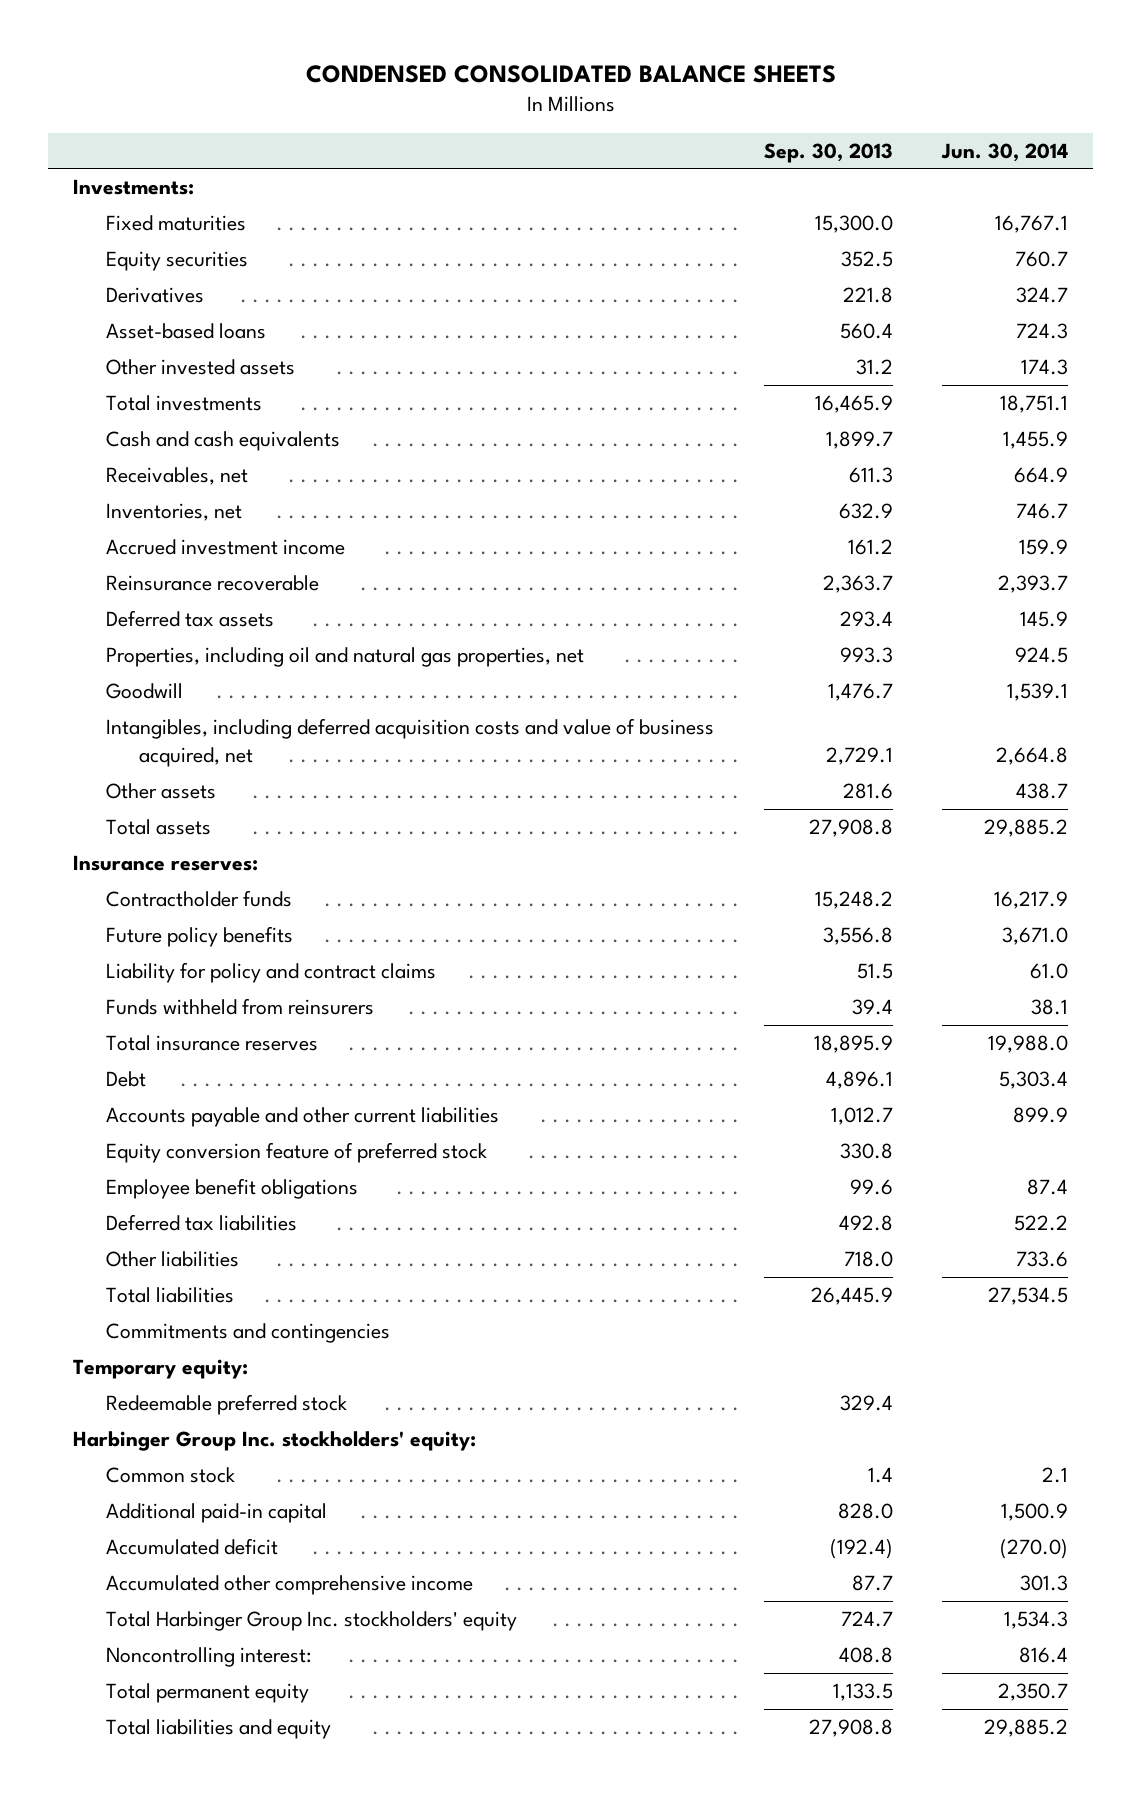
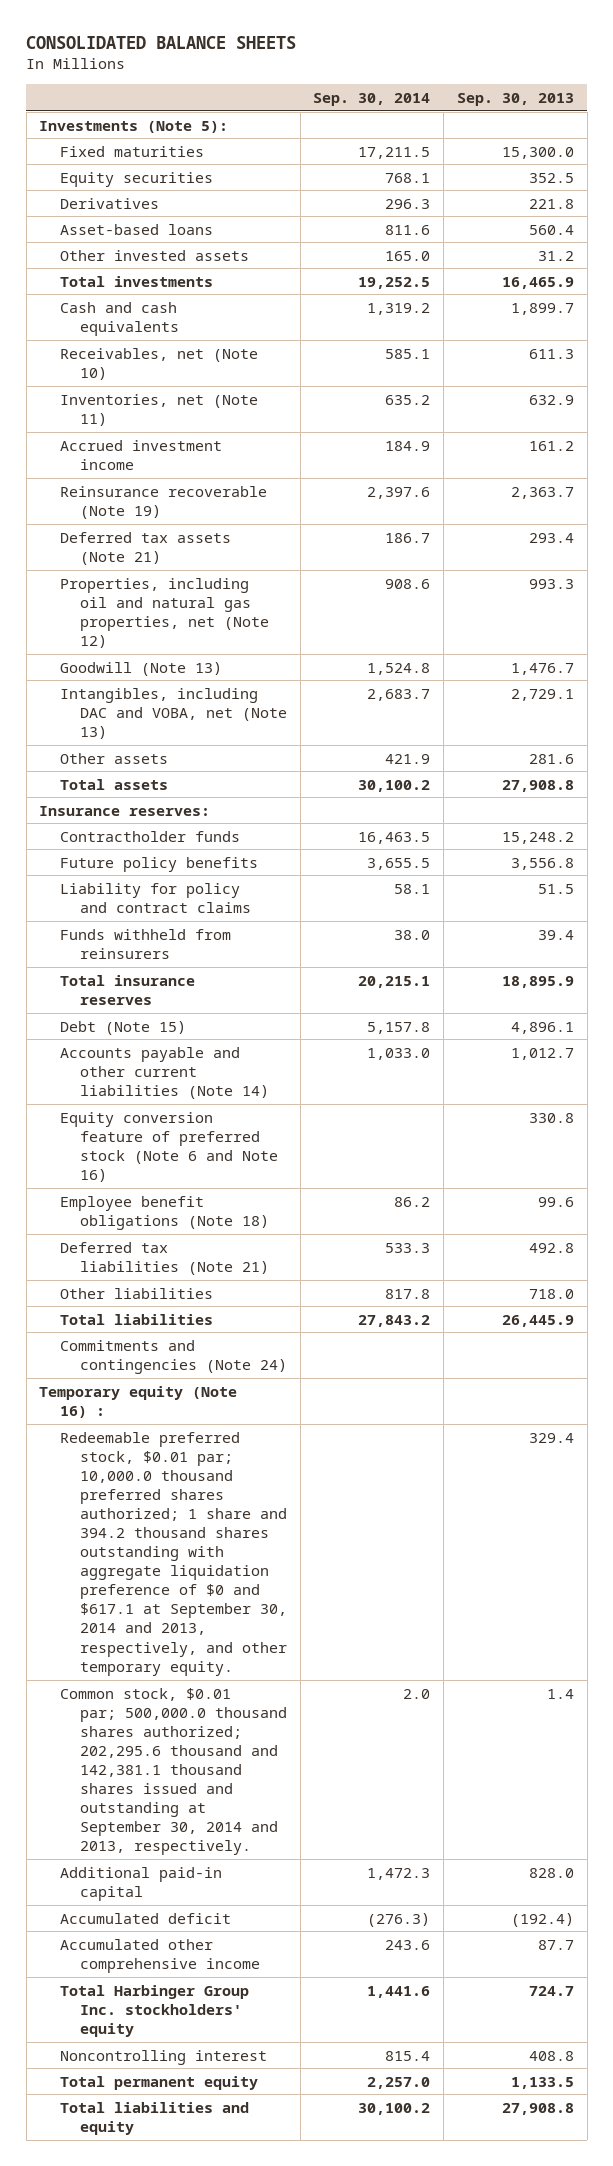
[305,64,836,83] CONDENSED CONSOLIDATED BALANCE SHEETS -> [26,36,297,50] CONSOLIDATED BALANCE SHEETS
[941,142,1069,162] Jun. 30, 2014 -> none
none -> [313,92,431,106] Sep. 30, 2014
[73,179,195,196] Investments: -> [39,120,229,133] Investments (Note 5):
[106,467,249,486] Receivables, net -> [59,347,258,380] Receivables, net (Note 10)
[106,503,243,522] Inventories, net -> [59,393,258,426] Inventories, net (Note 11)
[106,575,320,592] Reinsurance recoverable -> [59,485,267,519] Reinsurance recoverable (Note 19)
[106,610,275,628] Deferred tax assets -> [59,531,231,565] Deferred tax assets (Note 21)
[106,647,585,668] Properties, including oil and natural gas properties, net -> [59,577,269,648] Properties, including oil and natural gas properties, net (Note 12)
[106,683,184,700] Goodwill -> [59,661,222,676] Goodwill (Note 13)
[106,718,715,768] Intangibles, including deferred acquisition costs and value of business acquired, net -> [59,687,287,739] Intangibles, including DAC and VOBA, net (Note 13)
[106,1071,147,1088] Debt -> [59,1020,186,1035] Debt (Note 15)
[106,1107,500,1128] Accounts payable and other current liabilities -> [59,1046,269,1099] Accounts payable and other current liabilities (Note 14)
[106,1142,488,1164] Equity conversion feature of preferred stock -> [59,1111,278,1182] Equity conversion feature of preferred stock (Note 6 and Note 16)
[106,1178,359,1200] Employee benefit obligations -> [59,1195,269,1230] Employee benefit obligations (Note 18)
[106,1214,298,1232] Deferred tax liabilities -> [59,1241,269,1275] Deferred tax liabilities (Note 21)
[73,1431,477,1452] Harbinger Group Inc. stockholders' equity: -> none
[106,1323,391,1344] Commitments and contingencies -> [59,1339,287,1374] Commitments and contingencies (Note 24)
[73,1359,249,1380] Temporary equity: -> [39,1385,238,1418] Temporary equity (Note 16) :
[106,1394,348,1416] Redeemable preferred stock -> [59,1431,287,1676] Redeemable preferred stock, $0.01 par; 10,000.0 thousand preferred shares authorized; 1 share and 394.2 thousand shares outstanding with aggregate liquidation preference of $0 and $617.1 at September 30, 2014 and 2013, respectively, and other temporary equity.
[106,1467,236,1484] Common stock -> [59,1687,287,1856] Common stock, $0.01 par; 500,000.0 thousand shares authorized; 202,295.6 thousand and 142,381.1 thousand shares issued and outstanding at September 30, 2014 and 2013, respectively.
[106,1647,313,1668] Noncontrolling interest: -> [59,2049,267,2065] Noncontrolling interest

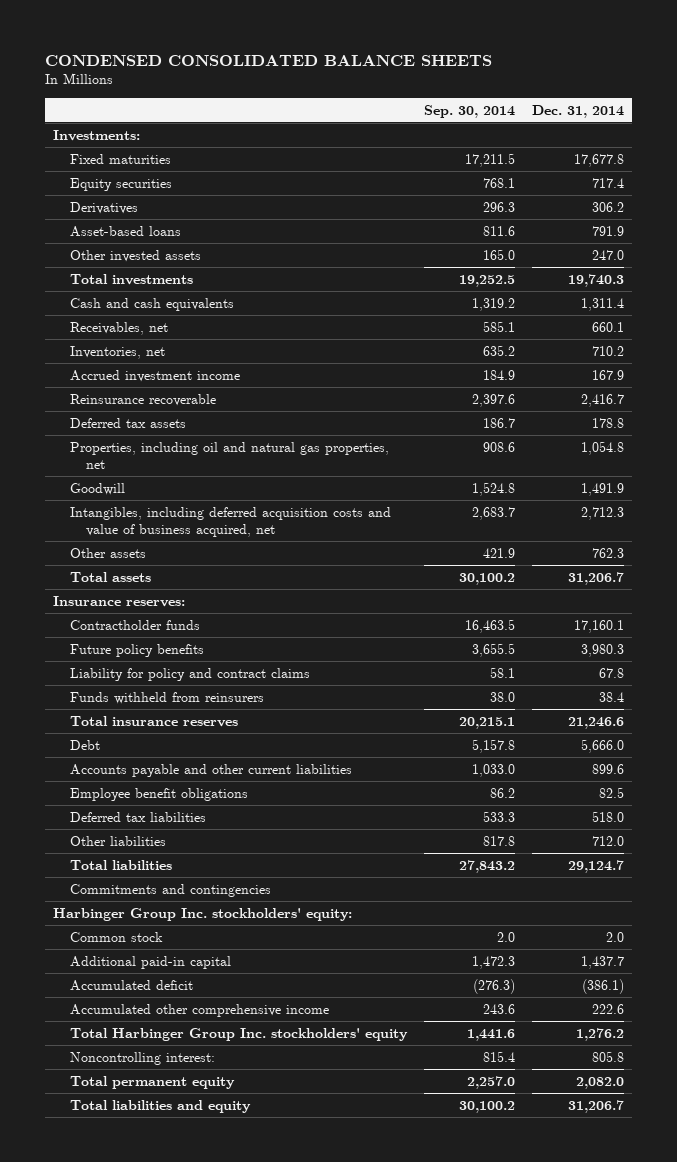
[26,36,297,50] CONSOLIDATED BALANCE SHEETS -> [44,54,492,66] CONDENSED CONSOLIDATED BALANCE SHEETS
[457,92,575,106] Sep. 30, 2013 -> none
none -> [531,104,624,118] Dec. 31, 2014
[39,120,229,133] Investments (Note 5): -> [53,129,141,141] Investments:
[59,347,258,380] Receivables, net (Note 10) -> [69,321,168,335] Receivables, net
[59,393,258,426] Inventories, net (Note 11) -> [69,345,165,359] Inventories, net
[59,485,267,519] Reinsurance recoverable (Note 19) -> [69,393,216,406] Reinsurance recoverable
[59,531,231,565] Deferred tax assets (Note 21) -> [69,417,186,428] Deferred tax assets
[59,577,269,648] Properties, including oil and natural gas properties, net (Note 12) -> [69,441,389,469] Properties, including oil and natural gas properties, net
[59,661,222,676] Goodwill (Note 13) -> [69,482,125,495] Goodwill
[59,687,287,739] Intangibles, including DAC and VOBA, net (Note 13) -> [69,506,391,537] Intangibles, including deferred acquisition costs and value of business acquired, net
[59,1111,278,1182] Equity conversion feature of preferred stock (Note 6 and Note 16) -> none
[59,1020,186,1035] Debt (Note 15) -> [69,739,100,750] Debt
[59,1046,269,1099] Accounts payable and other current liabilities (Note 14) -> [69,763,352,777] Accounts payable and other current liabilities
[59,1195,269,1230] Employee benefit obligations (Note 18) -> [69,787,248,801] Employee benefit obligations
[59,1241,269,1275] Deferred tax liabilities (Note 21) -> [69,811,206,822] Deferred tax liabilities
[39,1385,238,1418] Temporary equity (Note 16) : -> none
[59,1431,287,1676] Redeemable preferred stock, $0.01 par; 10,000.0 thousand preferred shares authorized; 1 share and 394.2 thousand shares outstanding with aggregate liquidation preference of $0 and $617.1 at September 30, 2014 and 2013, respectively, and other temporary equity. -> none
[59,1339,287,1374] Commitments and contingencies (Note 24) -> [69,883,271,897] Commitments and contingencies
none -> [53,907,353,921] Harbinger Group Inc. stockholders' equity:
[59,1687,287,1856] Common stock, $0.01 par; 500,000.0 thousand shares authorized; 202,295.6 thousand and 142,381.1 thousand shares issued and outstanding at September 30, 2014 and 2013, respectively. -> [69,931,163,942] Common stock
[59,2049,267,2065] Noncontrolling interest -> [69,1051,215,1065] Noncontrolling interest:

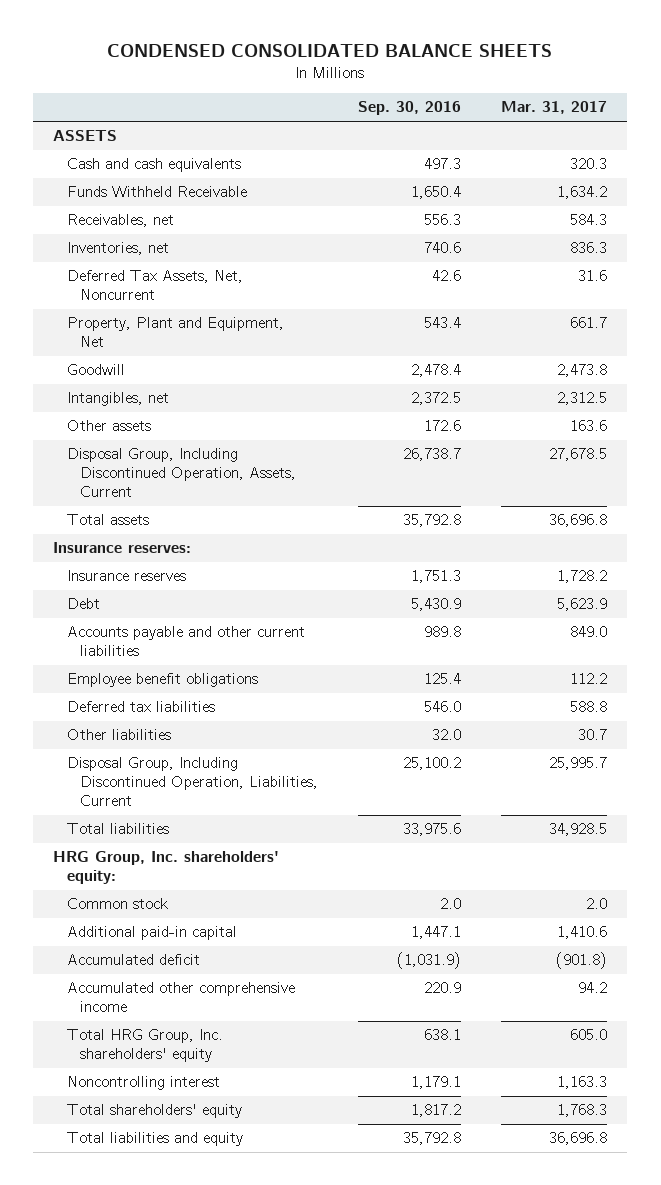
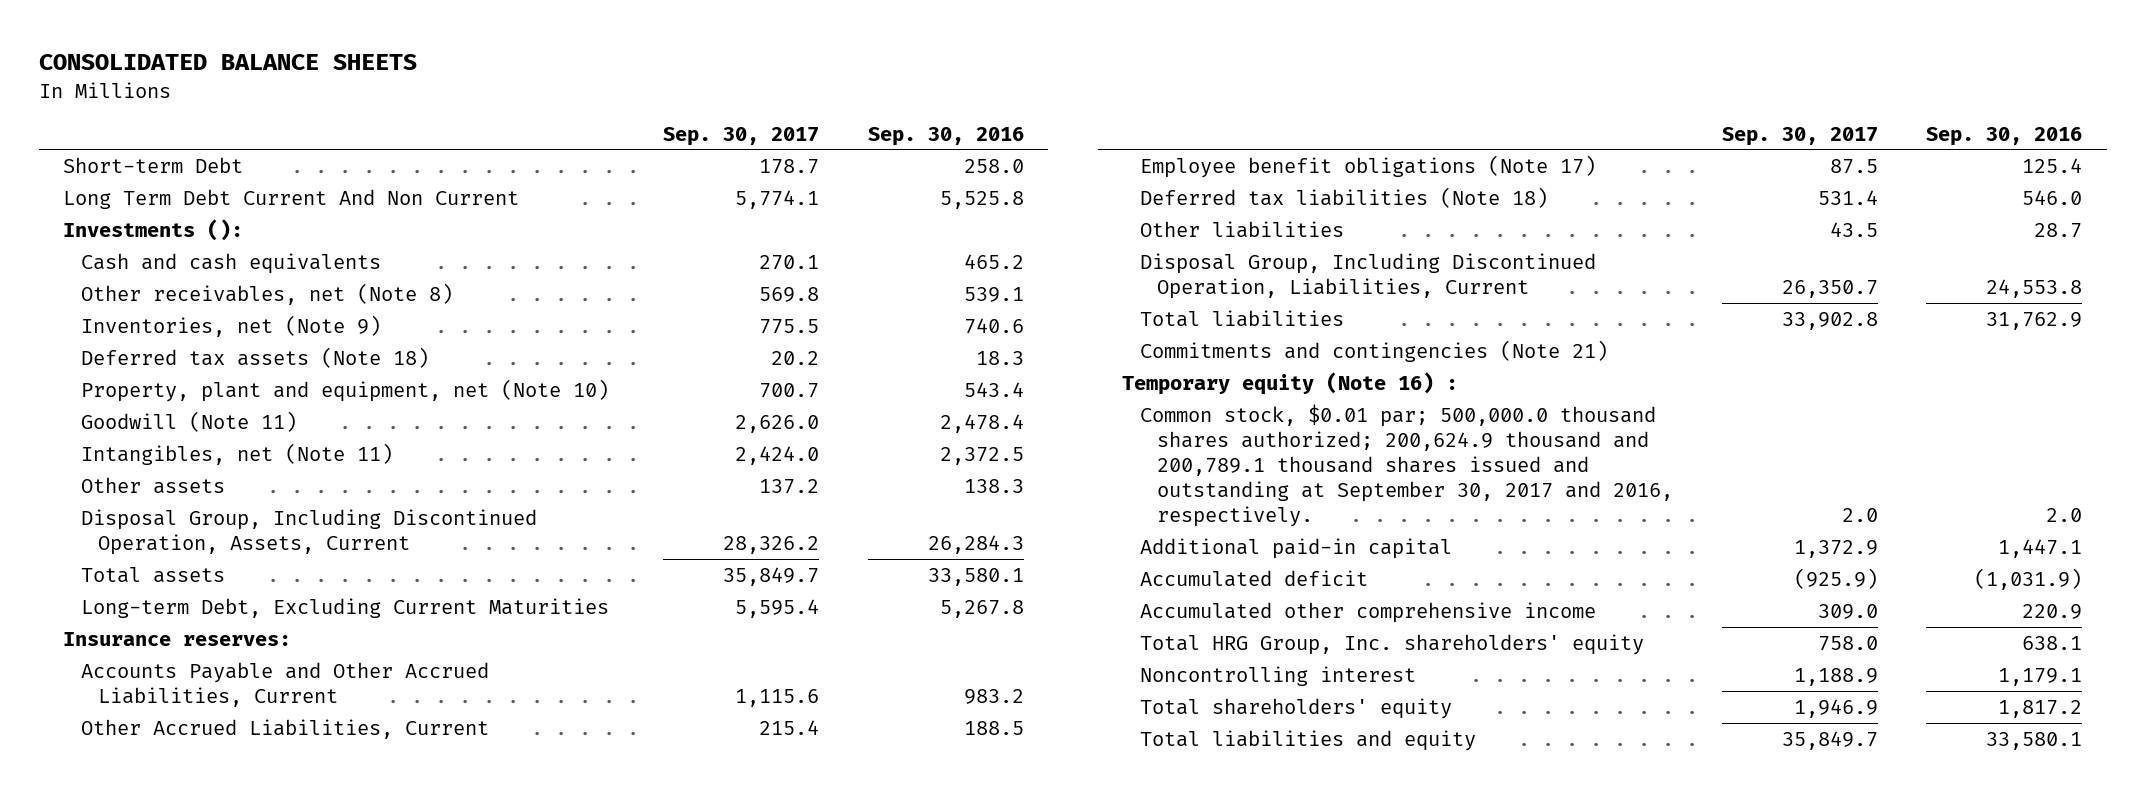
[107,44,553,58] CONDENSED CONSOLIDATED BALANCE SHEETS -> [39,54,418,71] CONSOLIDATED BALANCE SHEETS
[501,101,608,115] Mar. 31, 2017 -> none
none -> [662,126,819,146] Sep. 30, 2017
[53,130,118,142] ASSETS -> none
[66,186,247,198] Funds Withheld Receivable -> none
none -> [63,156,244,173] Short-term Debt
none -> [63,188,520,209] Long Term Debt Current And Non Current
none -> [63,218,244,241] Investments ():
[424,158,462,170] 497.3 -> [963,253,1024,269] 465.2
[66,214,174,228] Receivables, net -> [80,282,453,305] Other receivables, net (Note 8)
[424,214,462,226] 556.3 -> [963,286,1024,302] 539.1
[66,242,169,256] Inventories, net -> [80,314,381,337] Inventories, net (Note 9)
[66,270,243,301] Deferred Tax Assets, Net, Noncurrent -> [80,346,429,368] Deferred tax assets (Note 18)
[432,270,462,282] 42.6 -> [975,350,1024,365] 18.3
[66,317,284,348] Property, Plant and Equipment, Net -> [80,378,609,402] Property, plant and equipment, net (Note 10)
[66,364,125,376] Goodwill -> [80,410,297,432] Goodwill (Note 11)
[66,392,169,407] Intangibles, net -> [80,442,393,465] Intangibles, net (Note 11)
[424,420,462,432] 172.6 -> [963,478,1024,493] 138.3
[403,448,462,462] 26,738.7 -> [927,534,1024,554] 26,284.3
[403,514,462,528] 35,792.8 -> [927,567,1024,586] 33,580.1
none -> [80,597,609,618] Long-term Debt, Excluding Current Maturities
[66,570,186,582] Insurance reserves -> none
[66,598,100,610] Debt -> none
[53,851,280,885] HRG Group, Inc. shareholders' equity: -> none
[66,626,305,657] Accounts payable and other current liabilities -> [80,661,489,707] Accounts Payable and Other Accrued Liabilities, Current
[424,626,462,638] 989.8 -> [963,688,1024,704] 983.2
none -> [80,718,489,739] Other Accrued Liabilities, Current
[66,673,258,688] Employee benefit obligations -> [1139,154,1596,178] Employee benefit obligations (Note 17)
[66,701,215,713] Deferred tax liabilities -> [1139,186,1548,208] Deferred tax liabilities (Note 18)
[432,729,462,741] 32.0 -> [2034,222,2083,238] 28.7
[403,757,462,771] 25,100.2 -> [1986,278,2083,298] 24,553.8
[403,823,462,837] 33,975.6 -> [1986,311,2083,330] 31,762.9
none -> [1139,339,1608,362] Commitments and contingencies (Note 21)
none -> [1122,371,1459,395] Temporary equity (Note 16) :
[66,898,168,910] Common stock -> [1139,403,1674,527] Common stock, $0.01 par; 500,000.0 thousand shares authorized; 200,624.9 thousand and 200,789.1 thousand shares issued and outstanding at September 30, 2017 and 2016, respectively.
[403,1132,462,1146] 35,792.8 -> [1986,731,2083,750] 33,580.1

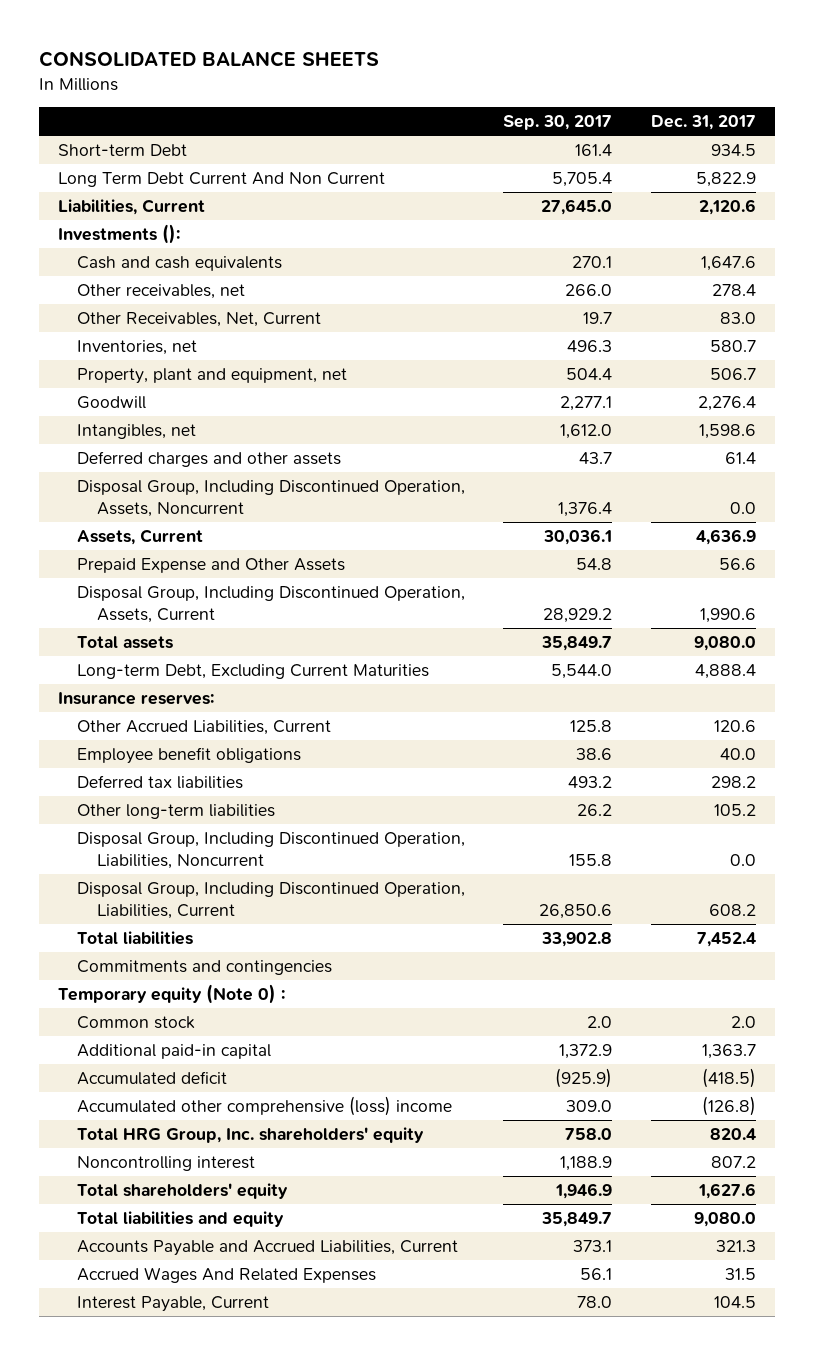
[867,126,1024,146] Sep. 30, 2016 -> none
none -> [650,115,756,131] Dec. 31, 2017
[758,158,819,174] 178.7 -> [575,144,613,157] 161.4
[734,189,819,209] 5,774.1 -> [552,172,613,188] 5,705.4
none -> [57,199,205,216] Liabilities, Current
[80,346,429,368] Deferred tax assets (Note 18) -> none
[80,282,453,305] Other receivables, net (Note 8) -> [77,284,246,300] Other receivables, net
[758,286,819,302] 569.8 -> [565,284,613,297] 266.0
none -> [77,312,322,328] Other Receivables, Net, Current
[80,314,381,337] Inventories, net (Note 9) -> [77,340,198,356] Inventories, net
[758,318,819,334] 775.5 -> [567,340,613,353] 496.3
[80,378,609,402] Property, plant and equipment, net (Note 10) -> [77,368,348,385] Property, plant and equipment, net
[758,382,819,398] 700.7 -> [566,368,613,381] 504.4
[80,410,297,432] Goodwill (Note 11) -> [77,396,147,410] Goodwill
[734,414,819,433] 2,626.0 -> [560,396,613,412] 2,277.1
[80,442,393,465] Intangibles, net (Note 11) -> [77,424,197,440] Intangibles, net
[734,445,819,465] 2,424.0 -> [560,424,613,440] 1,612.0
[80,476,225,494] Other assets -> [77,451,342,468] Deferred charges and other assets
[758,478,819,494] 137.2 -> [579,452,613,465] 43.7
none -> [77,480,466,517] Disposal Group, Including Discontinued Operation, Assets, Noncurrent
none -> [77,529,204,546] Assets, Current
none -> [77,558,346,574] Prepaid Expense and Other Assets
[722,535,819,554] 28,326.2 -> [543,607,613,623] 28,929.2
[734,598,819,618] 5,595.4 -> [551,664,613,680] 5,544.0
[80,661,489,707] Accounts Payable and Other Accrued Liabilities, Current -> none
[758,719,819,735] 215.4 -> [570,720,613,733] 125.8
[1139,154,1596,178] Employee benefit obligations (Note 17) -> [77,747,302,765] Employee benefit obligations
[1829,158,1878,174] 87.5 -> [576,748,613,761] 38.6
[1139,186,1548,208] Deferred tax liabilities (Note 18) -> [77,775,244,790] Deferred tax liabilities
[1817,189,1878,205] 531.4 -> [568,776,613,789] 493.2
[1139,220,1344,238] Other liabilities -> [77,804,276,820] Other long-term liabilities
[1829,221,1878,237] 43.5 -> [577,804,613,817] 26.2
none -> [77,832,466,869] Disposal Group, Including Discontinued Operation, Liabilities, Noncurrent
[1781,279,1878,298] 26,350.7 -> [539,903,613,919] 26,850.6
[1139,339,1608,362] Commitments and contingencies (Note 21) -> [77,960,333,976] Commitments and contingencies
[1122,371,1459,395] Temporary equity (Note 16) : -> [57,984,285,1005] Temporary equity (Note 0) :
[1139,403,1674,527] Common stock, $0.01 par; 500,000.0 thousand shares authorized; 200,624.9 thousand and 200,789.1 thousand shares issued and outstanding at September 30, 2017 and 2016, respectively. -> [77,1016,196,1030] Common stock
[1139,601,1596,623] Accumulated other comprehensive income -> [77,1096,453,1117] Accumulated other comprehensive (loss) income
none -> [77,1240,459,1257] Accounts Payable and Accrued Liabilities, Current
none -> [77,1267,377,1284] Accrued Wages And Related Expenses
none -> [77,1296,270,1313] Interest Payable, Current

